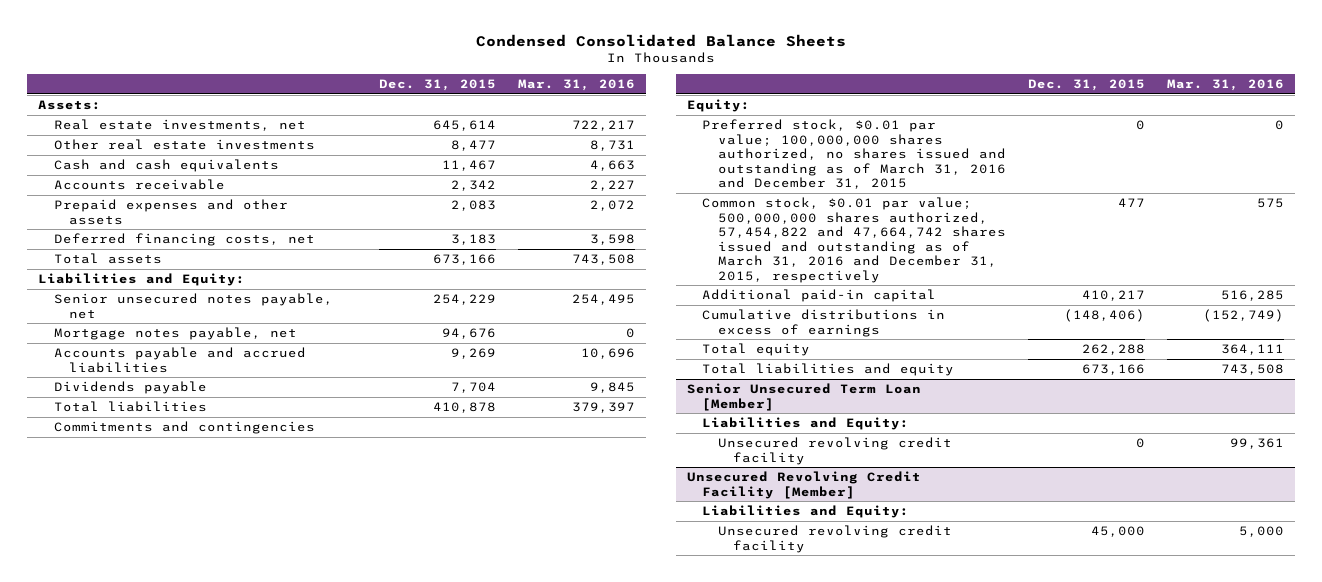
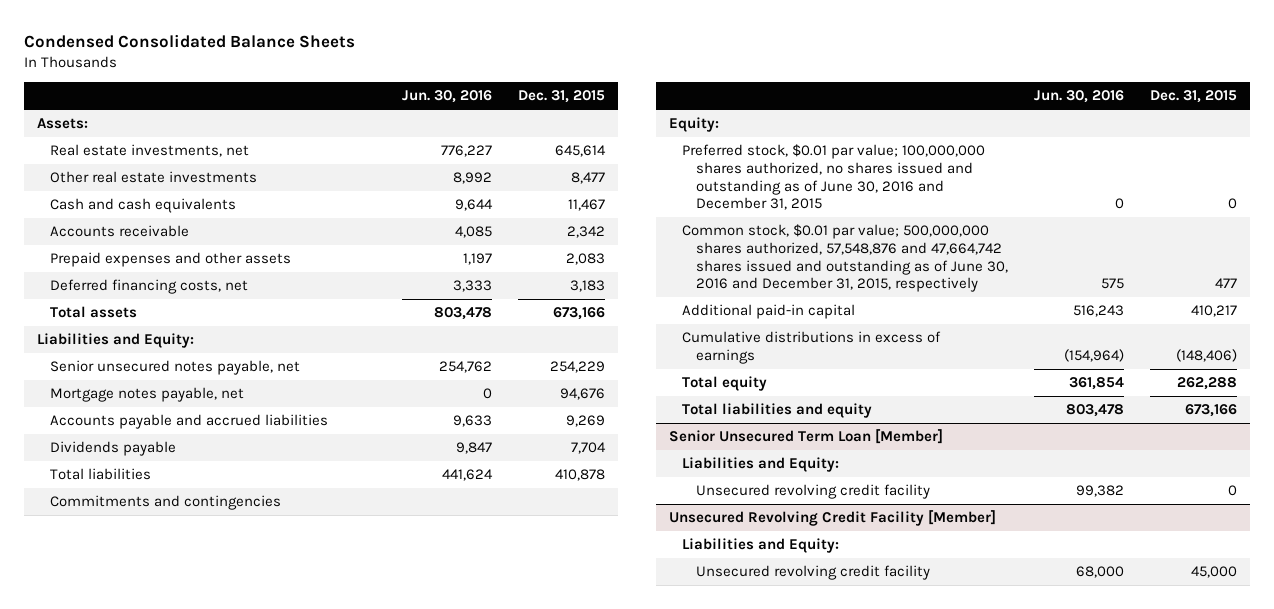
[517,79,635,92] Mar. 31, 2016 -> none
none -> [402,90,493,104] Jun. 30, 2016
[702,118,1006,190] Preferred stock, $0.01 par value; 100,000,000 shares authorized, no shares issued and outstanding as of March 31, 2016 and December 31, 2015 -> [682,144,986,211] Preferred stock, $0.01 par value; 100,000,000 shares authorized, no shares issued and outstanding as of June 30, 2016 and December 31, 2015
[702,196,1006,283] Common stock, $0.01 par value; 500,000,000 shares authorized, 57,454,822 and 47,664,742 shares issued and outstanding as of March 31, 2016 and December 31, 2015, respectively -> [682,224,1009,293] Common stock, $0.01 par value; 500,000,000 shares authorized, 57,548,876 and 47,664,742 shares issued and outstanding as of June 30, 2016 and December 31, 2015, respectively

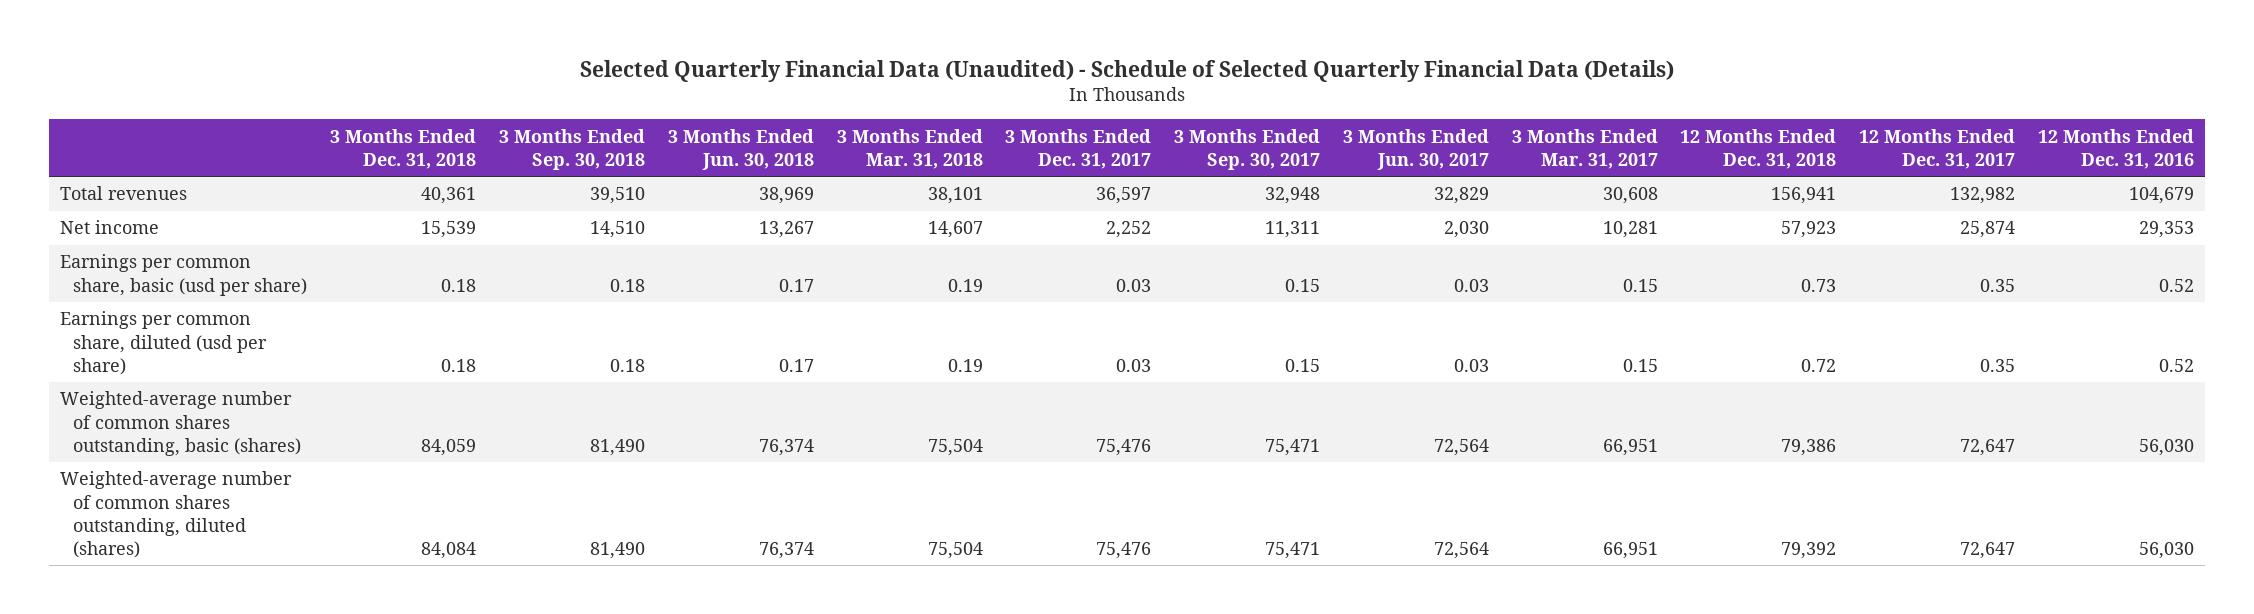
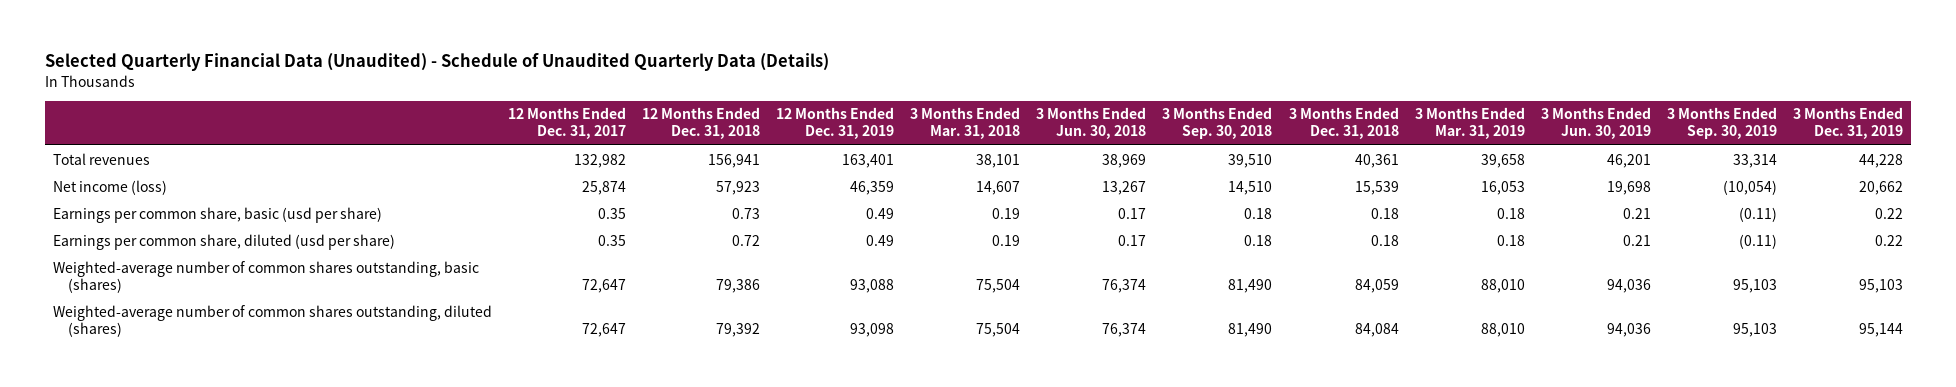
[580,59,1675,82] Selected Quarterly Financial Data (Unaudited) - Schedule of Selected Quarterly Financial Data (Details) -> [45,53,830,72] Selected Quarterly Financial Data (Unaudited) - Schedule of Unaudited Quarterly Data (Details)
[1005,128,1152,169] 3 Months Ended Dec. 31, 2017 -> none
[1174,128,1321,170] 3 Months Ended Sep. 30, 2017 -> none
[1342,128,1489,170] 3 Months Ended Jun. 30, 2017 -> none
[1511,128,1658,169] 3 Months Ended Mar. 31, 2017 -> none
[2037,128,2194,169] 12 Months Ended Dec. 31, 2016 -> none
none -> [776,107,895,140] 12 Months Ended Dec. 31, 2019
none -> [1414,107,1525,140] 3 Months Ended Mar. 31, 2019
none -> [1540,107,1651,140] 3 Months Ended Jun. 30, 2019
none -> [1666,107,1777,140] 3 Months Ended Sep. 30, 2019
none -> [1792,107,1903,140] 3 Months Ended Dec. 31, 2019
[60,220,160,235] Net income -> [53,179,168,195] Net income (loss)

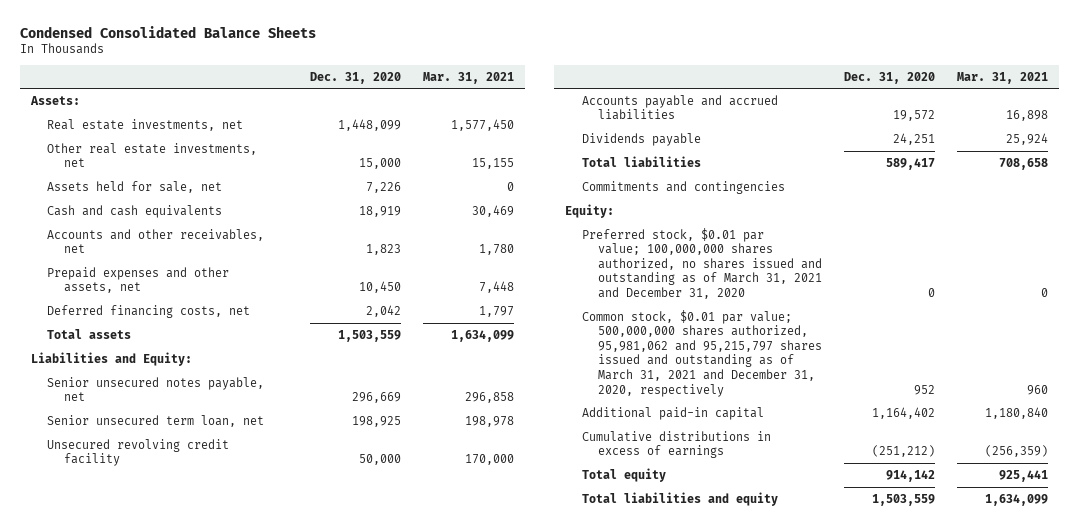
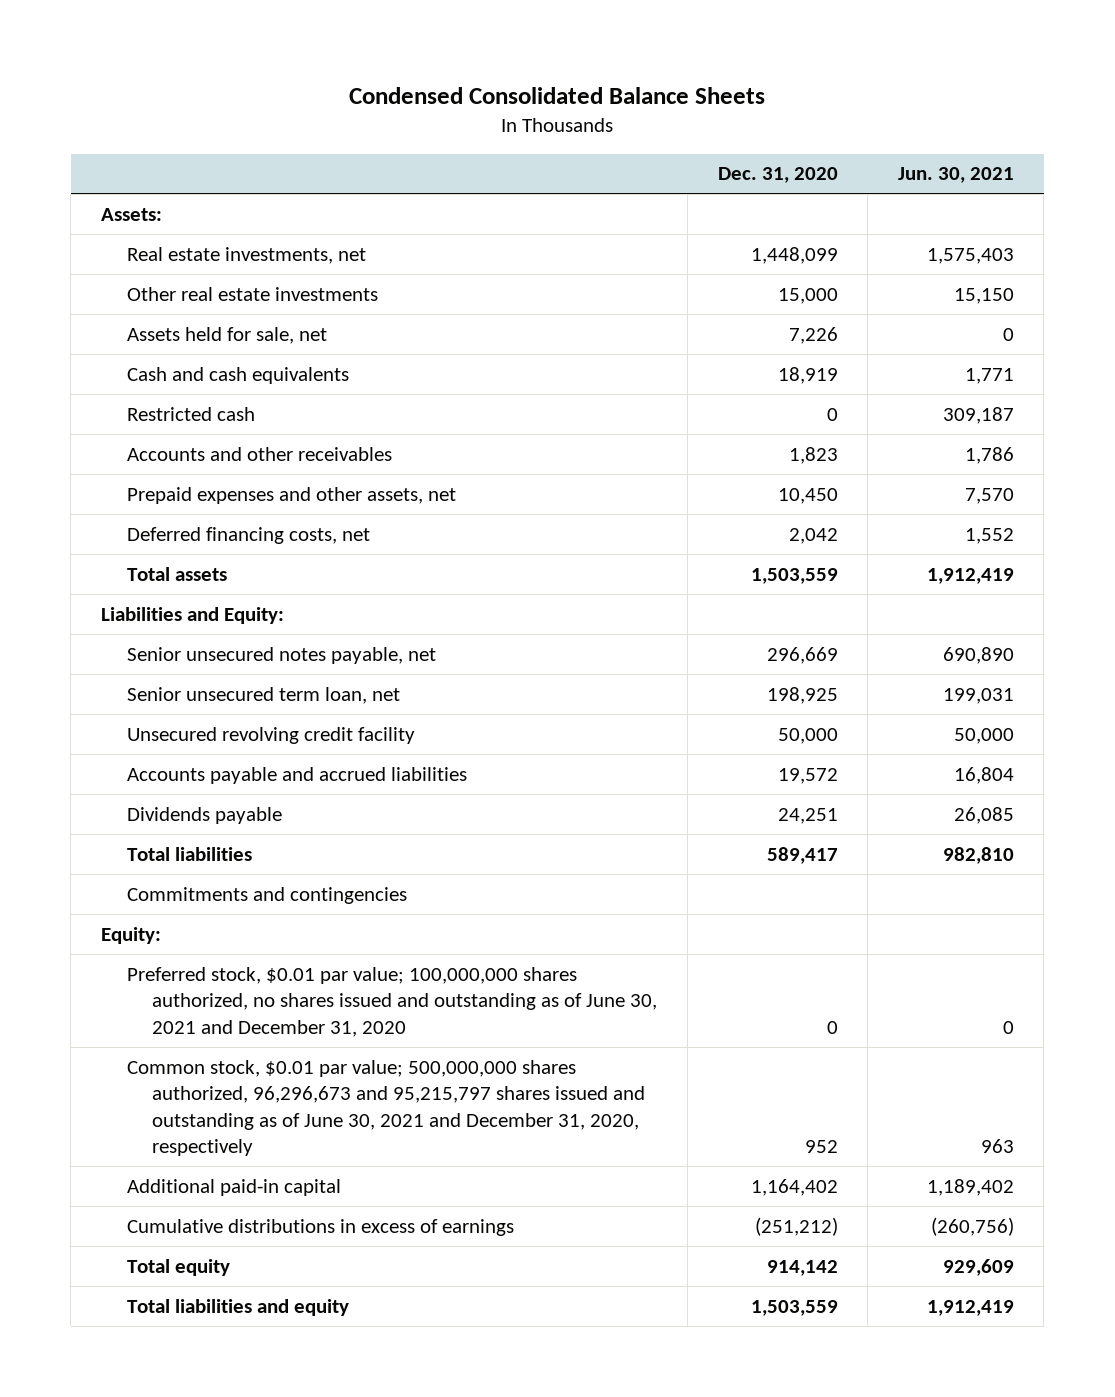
[423,71,515,84] Mar. 31, 2021 -> none
none -> [897,167,1014,184] Jun. 30, 2021
[47,142,258,168] Other real estate investments, net -> [126,286,378,301] Other real estate investments
none -> [126,406,255,421] Restricted cash
[47,228,265,254] Accounts and other receivables, net -> [126,446,392,461] Accounts and other receivables
[581,227,823,300] Preferred stock, $0.01 par value; 100,000,000 shares authorized, no shares issued and outstanding as of March 31, 2021 and December 31, 2020 -> [126,966,658,1037] Preferred stock, $0.01 par value; 100,000,000 shares authorized, no shares issued and outstanding as of June 30, 2021 and December 31, 2020
[581,309,823,397] Common stock, $0.01 par value; 500,000,000 shares authorized, 95,981,062 and 95,215,797 shares issued and outstanding as of March 31, 2021 and December 31, 2020, respectively -> [126,1059,646,1157] Common stock, $0.01 par value; 500,000,000 shares authorized, 96,296,673 and 95,215,797 shares issued and outstanding as of June 30, 2021 and December 31, 2020, respectively

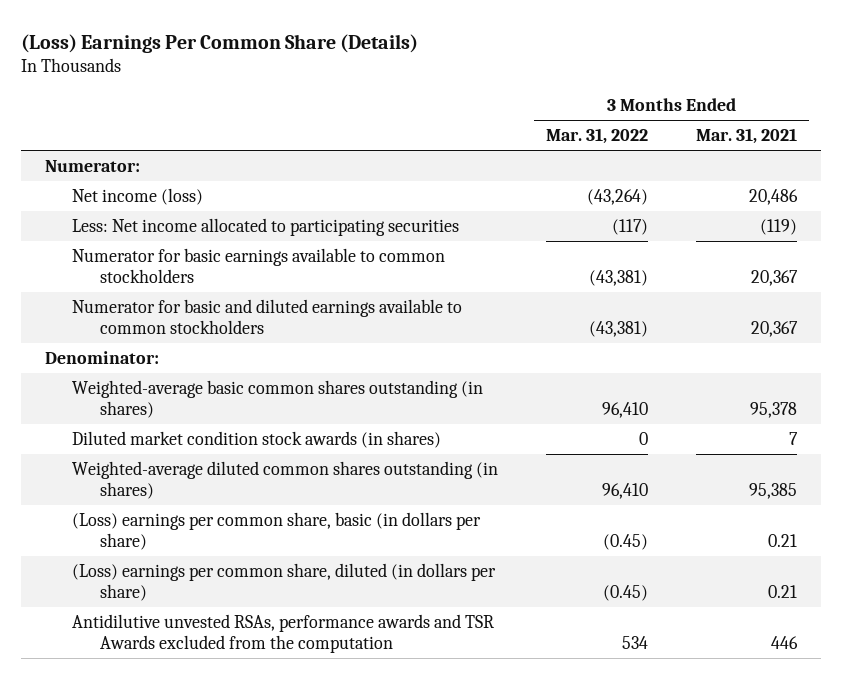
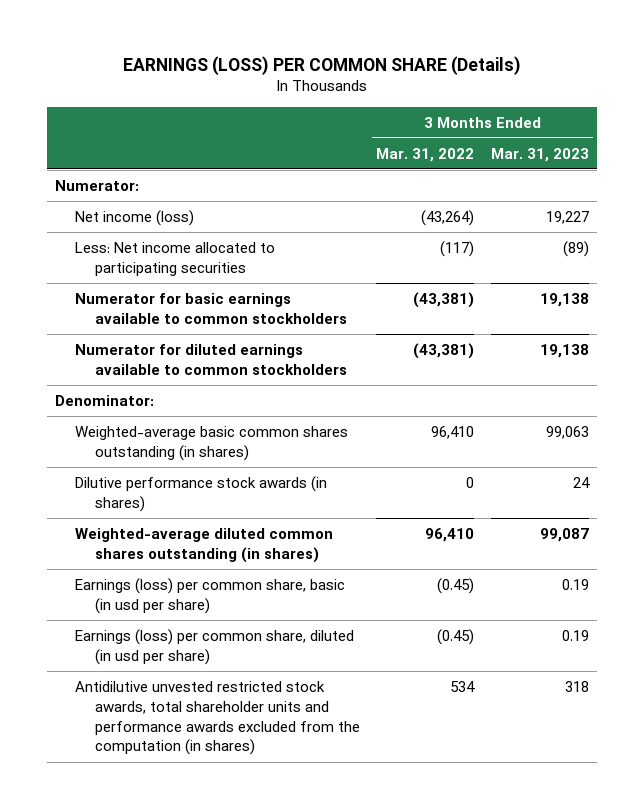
[21,33,419,53] (Loss) Earnings Per Common Share (Details) -> [122,55,521,75] EARNINGS (LOSS) PER COMMON SHARE (Details)
[696,128,798,145] Mar. 31, 2021 -> none
none -> [490,147,589,162] Mar. 31, 2023
[72,299,463,335] Numerator for basic and diluted earnings available to common stockholders -> [75,344,348,375] Numerator for diluted earnings available to common stockholders
[72,431,442,449] Diluted market condition stock awards (in shares) -> [75,476,328,512] Dilutive performance stock awards (in shares)
[72,512,482,551] (Loss) earnings per common share, basic (in dollars per share) -> [75,578,346,614] Earnings (loss) per common share, basic (in usd per share)
[72,563,497,602] (Loss) earnings per common share, diluted (in dollars per share) -> [75,629,355,665] Earnings (loss) per common share, diluted (in usd per share)
[72,614,495,654] Antidilutive unvested RSAs, performance awards and TSR Awards excluded from the computation -> [75,681,361,756] Antidilutive unvested restricted stock awards, total shareholder units and performance awards excluded from the computation (in shares)

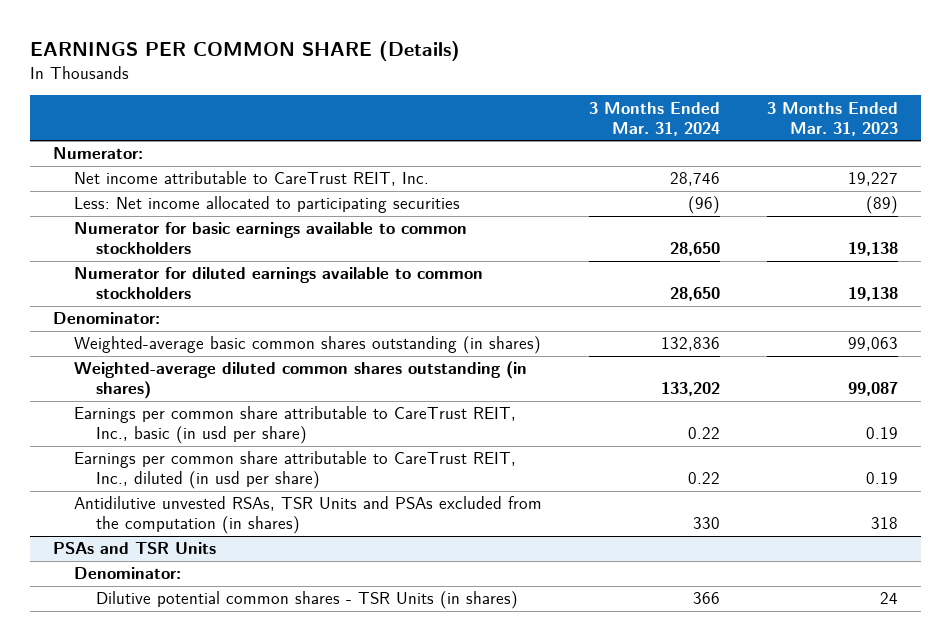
[122,55,521,75] EARNINGS (LOSS) PER COMMON SHARE (Details) -> [29,40,460,61] EARNINGS PER COMMON SHARE (Details)
[376,147,475,162] Mar. 31, 2022 -> none
none -> [589,101,721,136] 3 Months Ended Mar. 31, 2024
[75,210,195,227] Net income (loss) -> [74,171,430,187] Net income attributable to CareTrust REIT, Inc.
[75,476,328,512] Dilutive performance stock awards (in shares) -> none
[75,578,346,614] Earnings (loss) per common share, basic (in usd per share) -> [74,406,517,445] Earnings per common share attributable to CareTrust REIT, Inc., basic (in usd per share)
[75,629,355,665] Earnings (loss) per common share, diluted (in usd per share) -> [74,451,517,490] Earnings per common share attributable to CareTrust REIT, Inc., diluted (in usd per share)
[75,681,361,756] Antidilutive unvested restricted stock awards, total shareholder units and performance awards excluded from the computation (in shares) -> [74,496,543,535] Antidilutive unvested RSAs, TSR Units and PSAs excluded from the computation (in shares)
none -> [53,542,217,555] PSAs and TSR Units
none -> [74,567,182,580] Denominator:
none -> [95,591,518,610] Dilutive potential common shares - TSR Units (in shares)

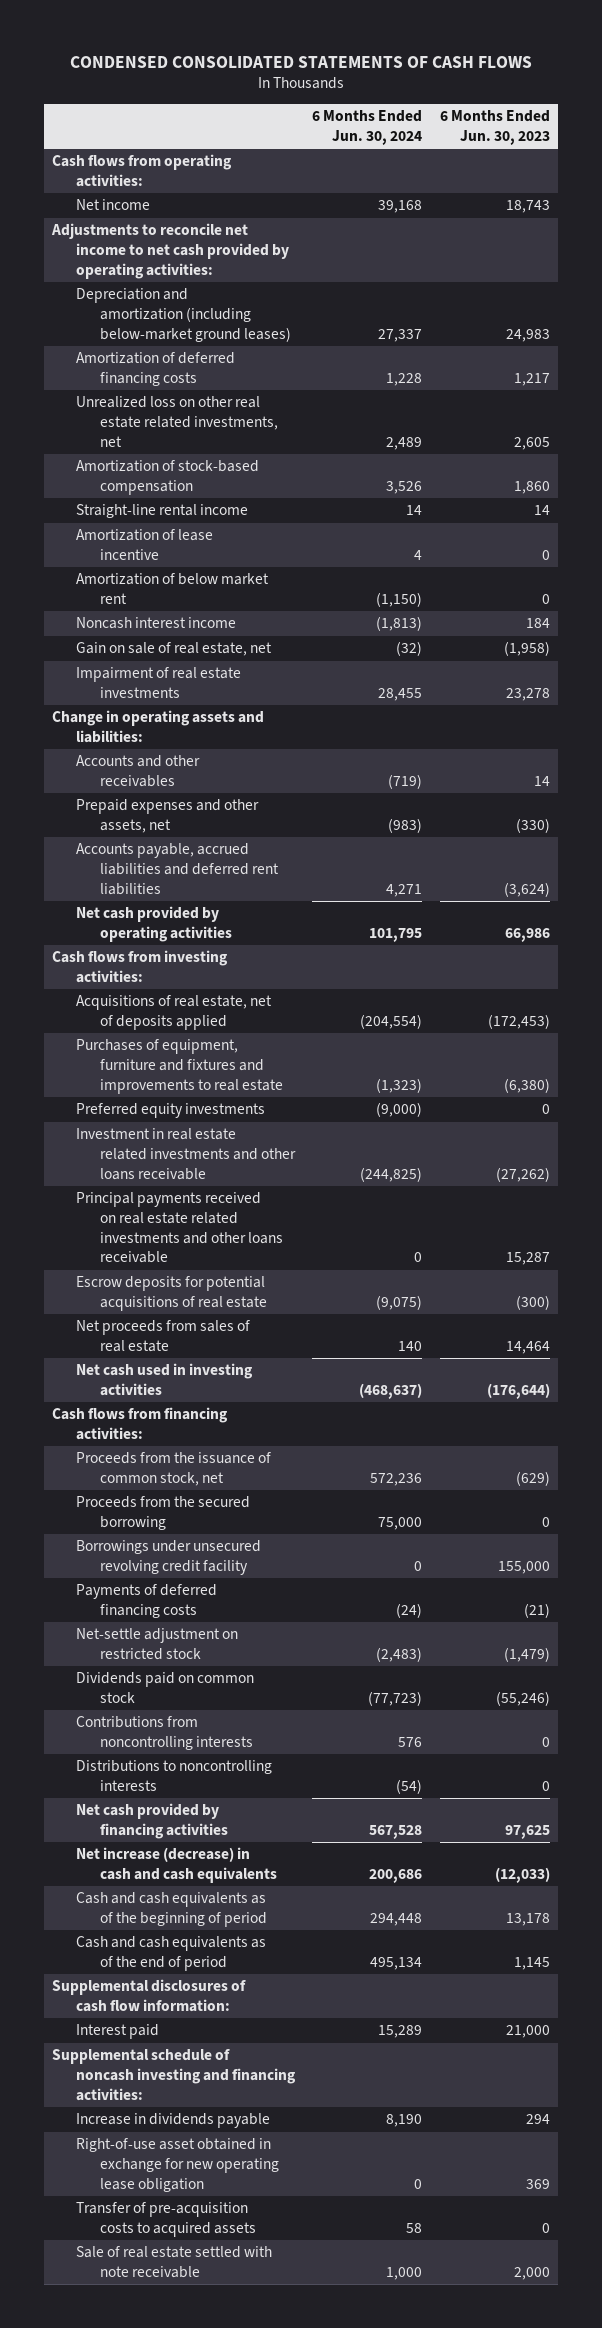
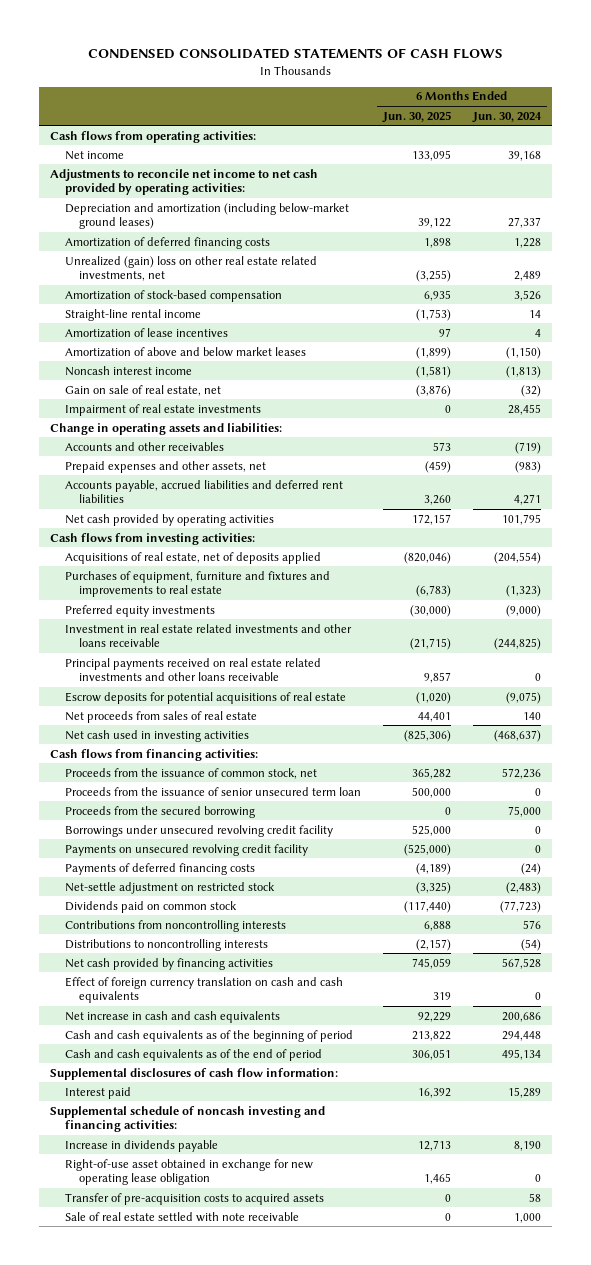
[439,110,550,145] 6 Months Ended Jun. 30, 2023 -> none
none -> [381,110,451,123] Jun. 30, 2025
[76,396,279,447] Unrealized loss on other real estate related investments, net -> [64,255,317,282] Unrealized (gain) loss on other real estate related investments, net
[76,529,214,561] Amortization of lease incentive -> [64,327,228,338] Amortization of lease incentives
[76,573,270,605] Amortization of below market rent -> [64,346,306,357] Amortization of above and below market leases
none -> [64,786,361,796] Proceeds from the issuance of senior unsecured term loan
none -> [64,843,308,856] Payments on unsecured revolving credit facility
none -> [64,976,343,1004] Effect of foreign currency translation on cash and cash equivalents
[76,1847,278,1884] Net increase (decrease) in cash and cash equivalents -> [64,1010,280,1023] Net increase in cash and cash equivalents

